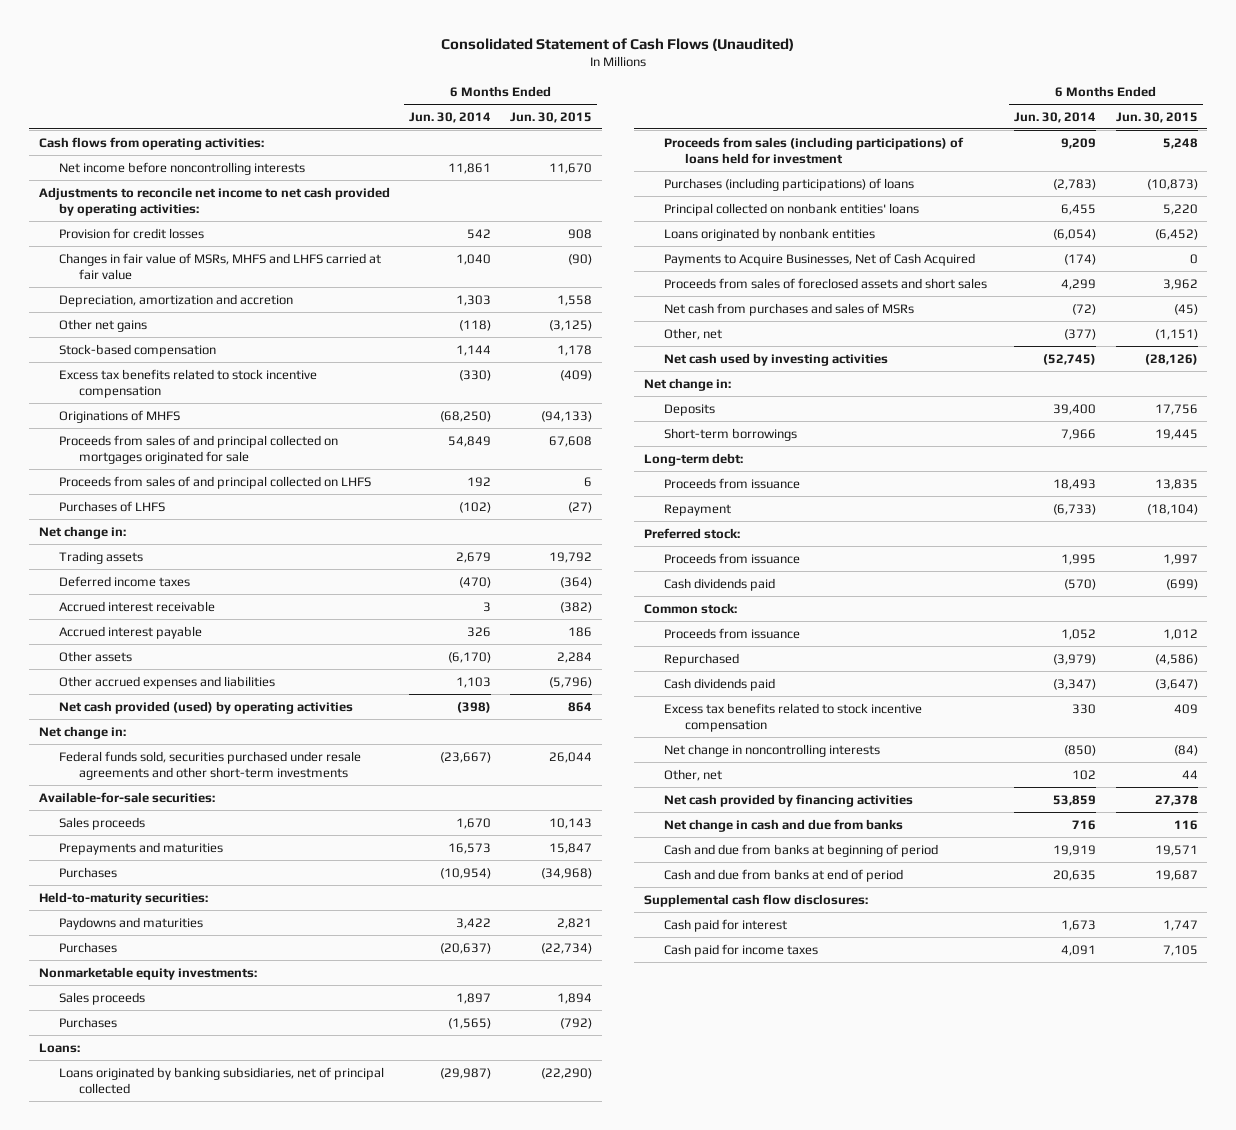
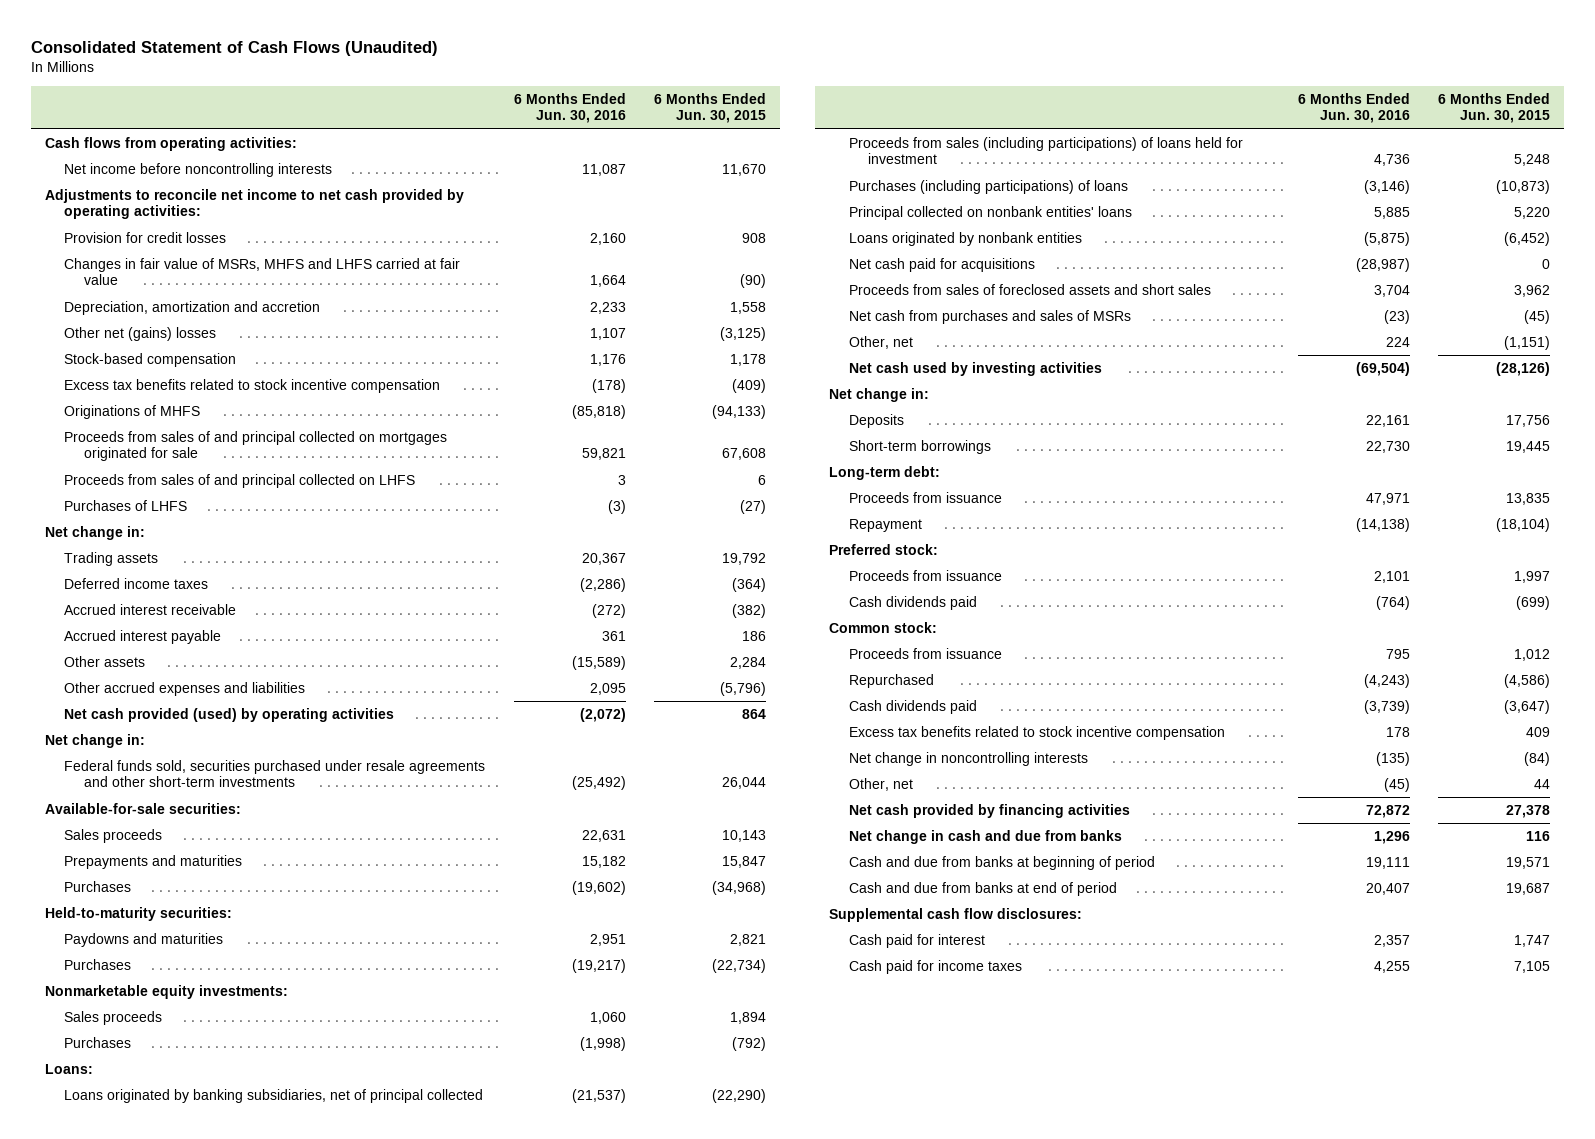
[409,111,492,123] Jun. 30, 2014 -> none
none -> [513,92,626,124] 6 Months Ended Jun. 30, 2016
[59,318,148,332] Other net gains -> [64,326,217,341] Other net (gains) losses
[664,252,976,266] Payments to Acquire Businesses, Net of Cash Acquired -> [848,257,1035,272] Net cash paid for acquisitions

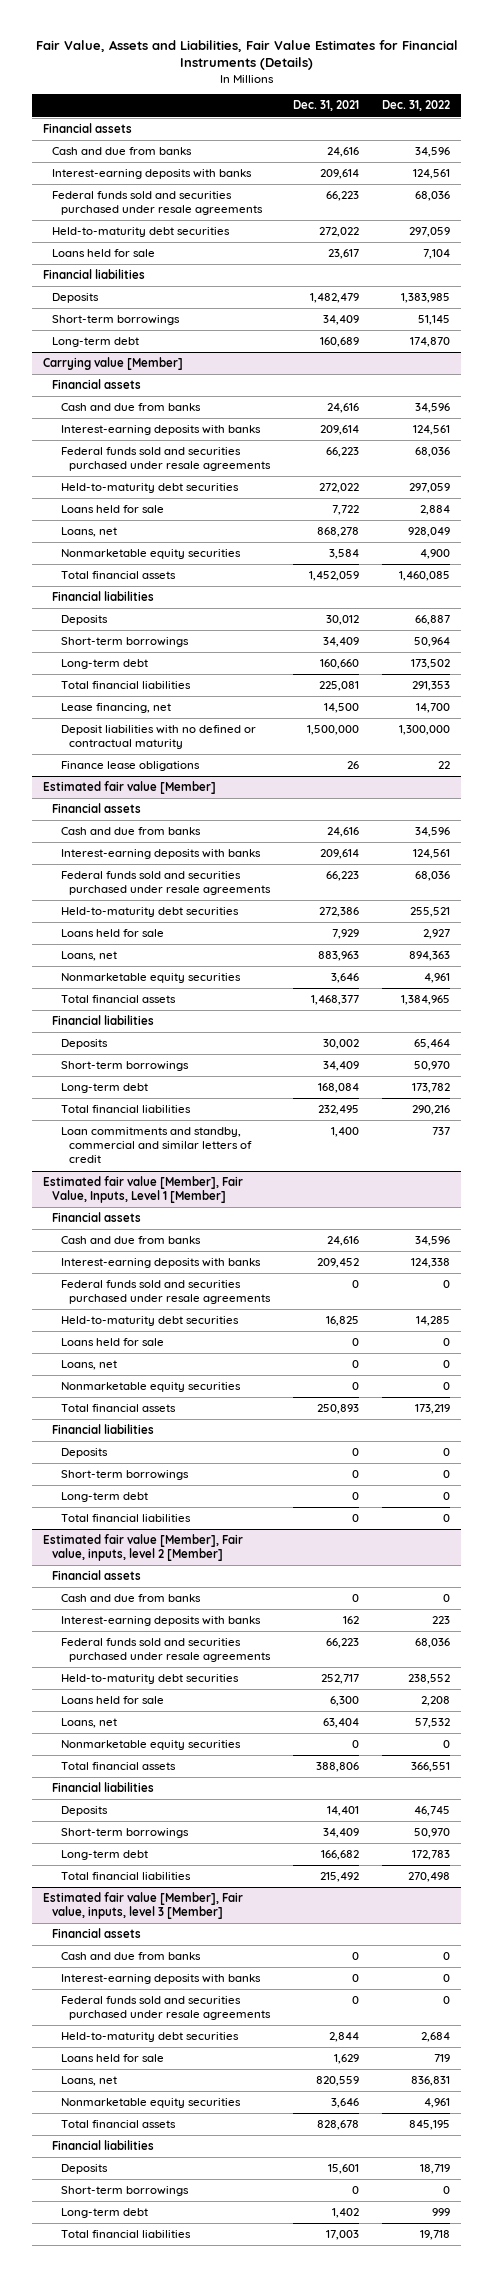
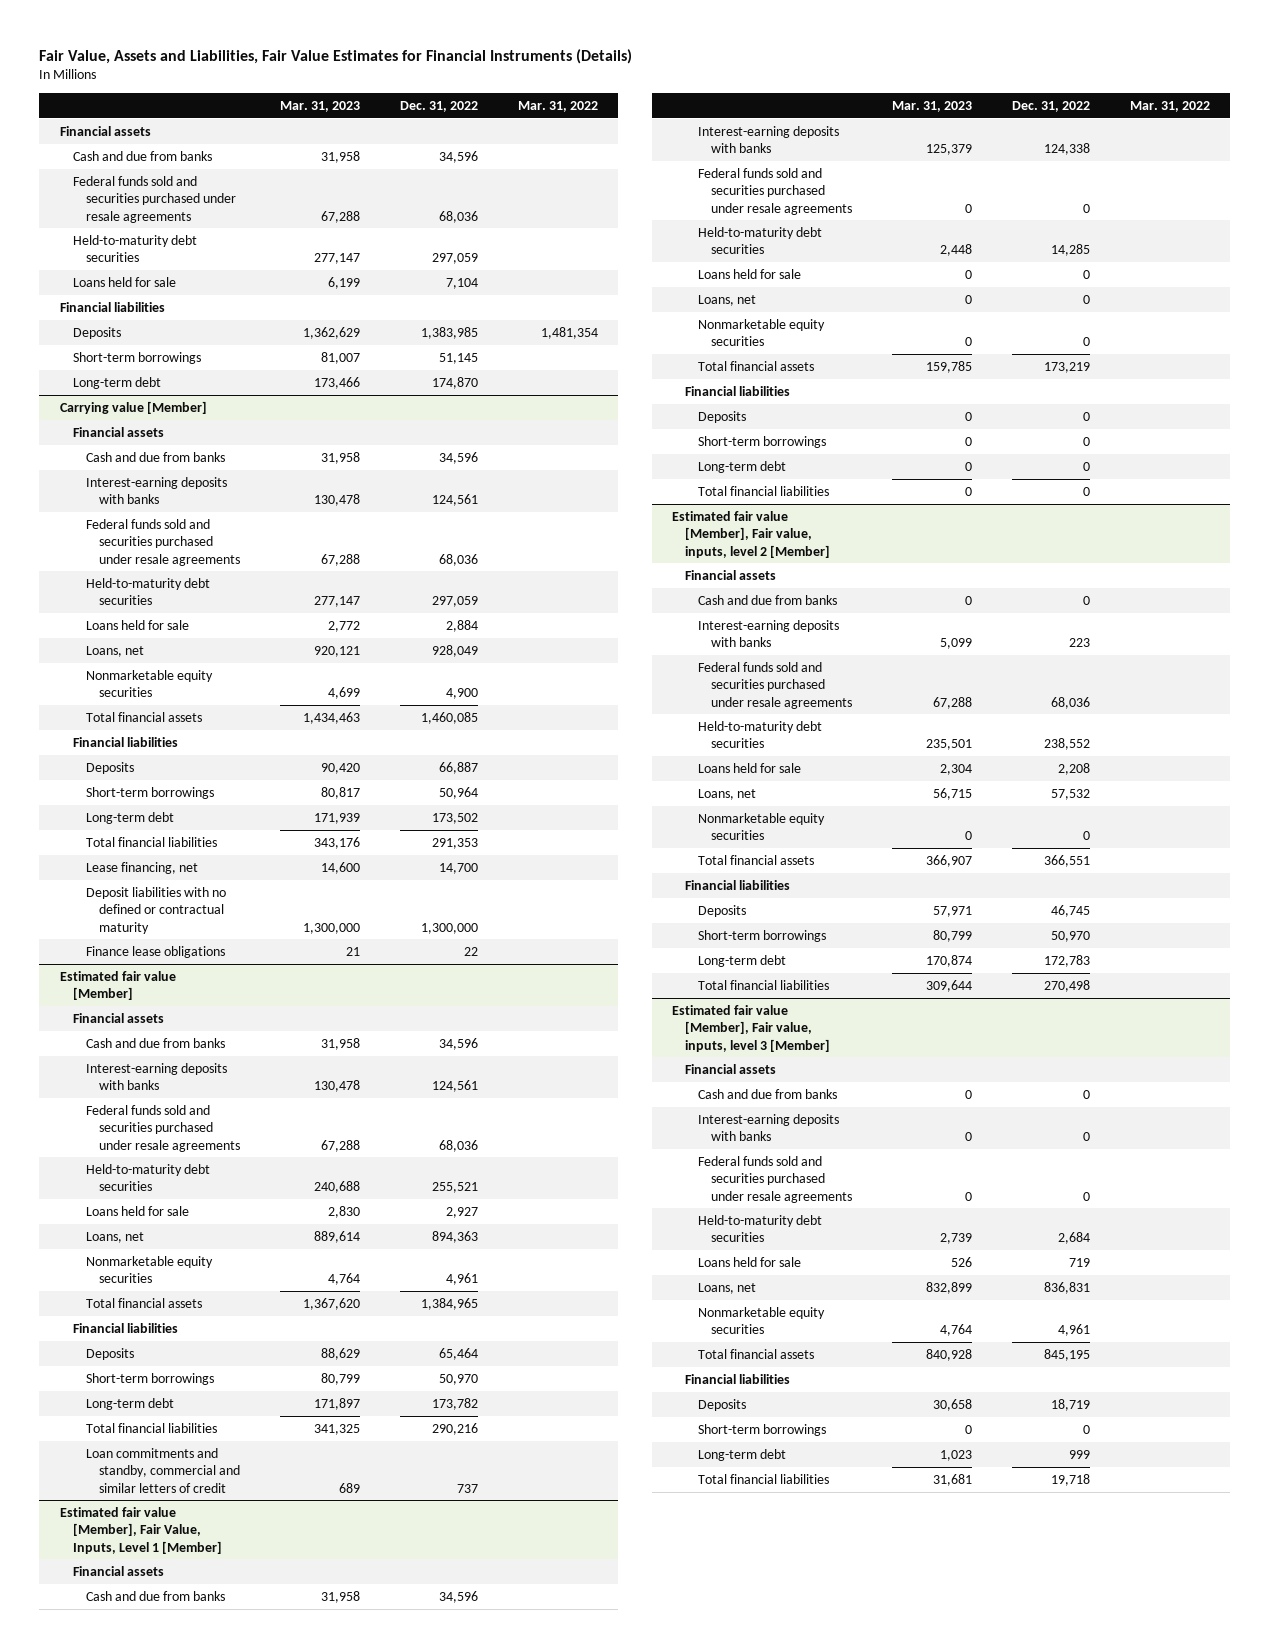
[292,100,359,112] Dec. 31, 2021 -> none
none -> [279,100,360,112] Mar. 31, 2023
none -> [517,100,598,112] Mar. 31, 2022
[52,169,253,180] Interest-earning deposits with banks -> none

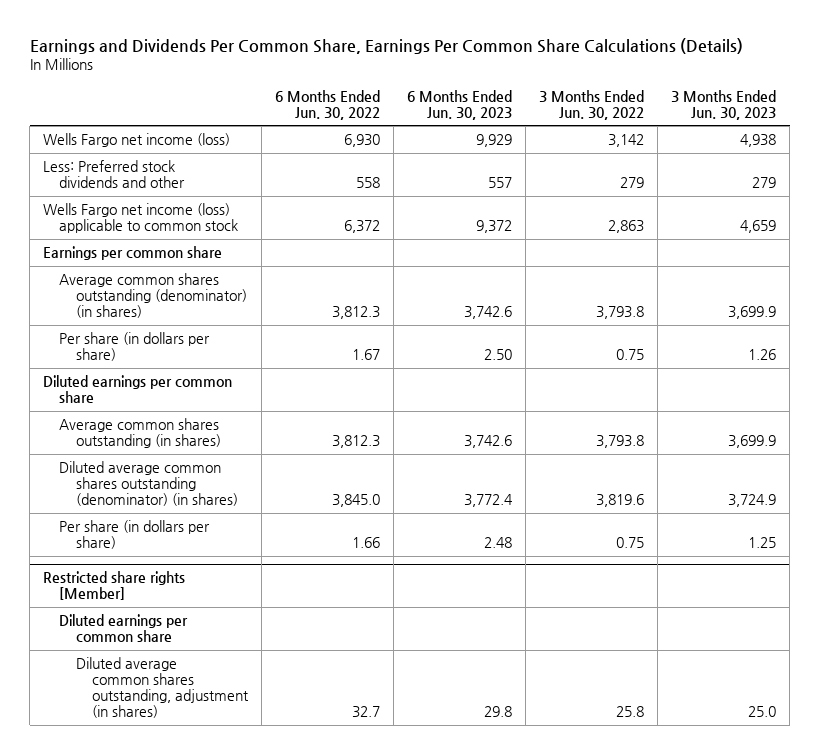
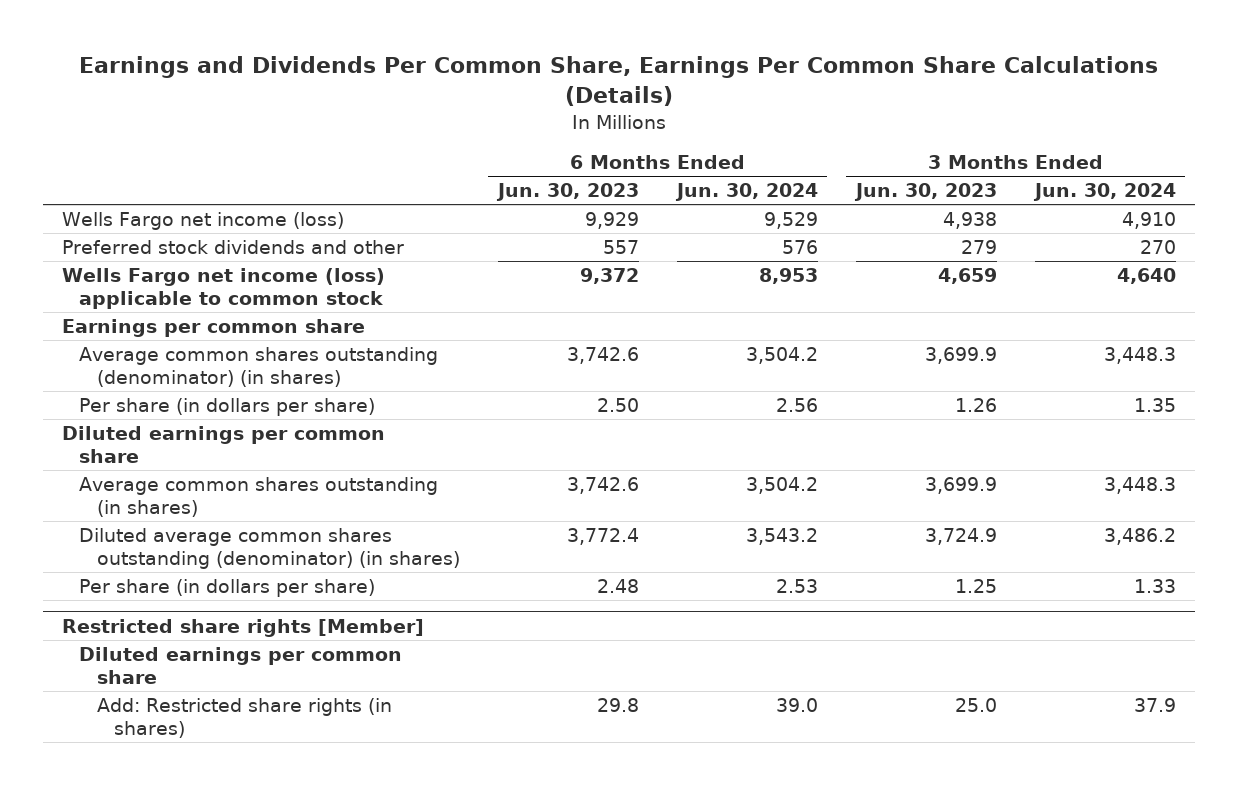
[275,89,381,120] 6 Months Ended Jun. 30, 2022 -> none
[539,89,645,120] 3 Months Ended Jun. 30, 2022 -> none
none -> [674,183,818,202] Jun. 30, 2024
none -> [1032,183,1176,202] Jun. 30, 2024
[43,160,186,189] Less: Preferred stock dividends and other -> [61,240,404,255] Preferred stock dividends and other
[75,657,250,719] Diluted average common shares outstanding, adjustment (in shares) -> [96,698,392,739] Add: Restricted share rights (in shares)

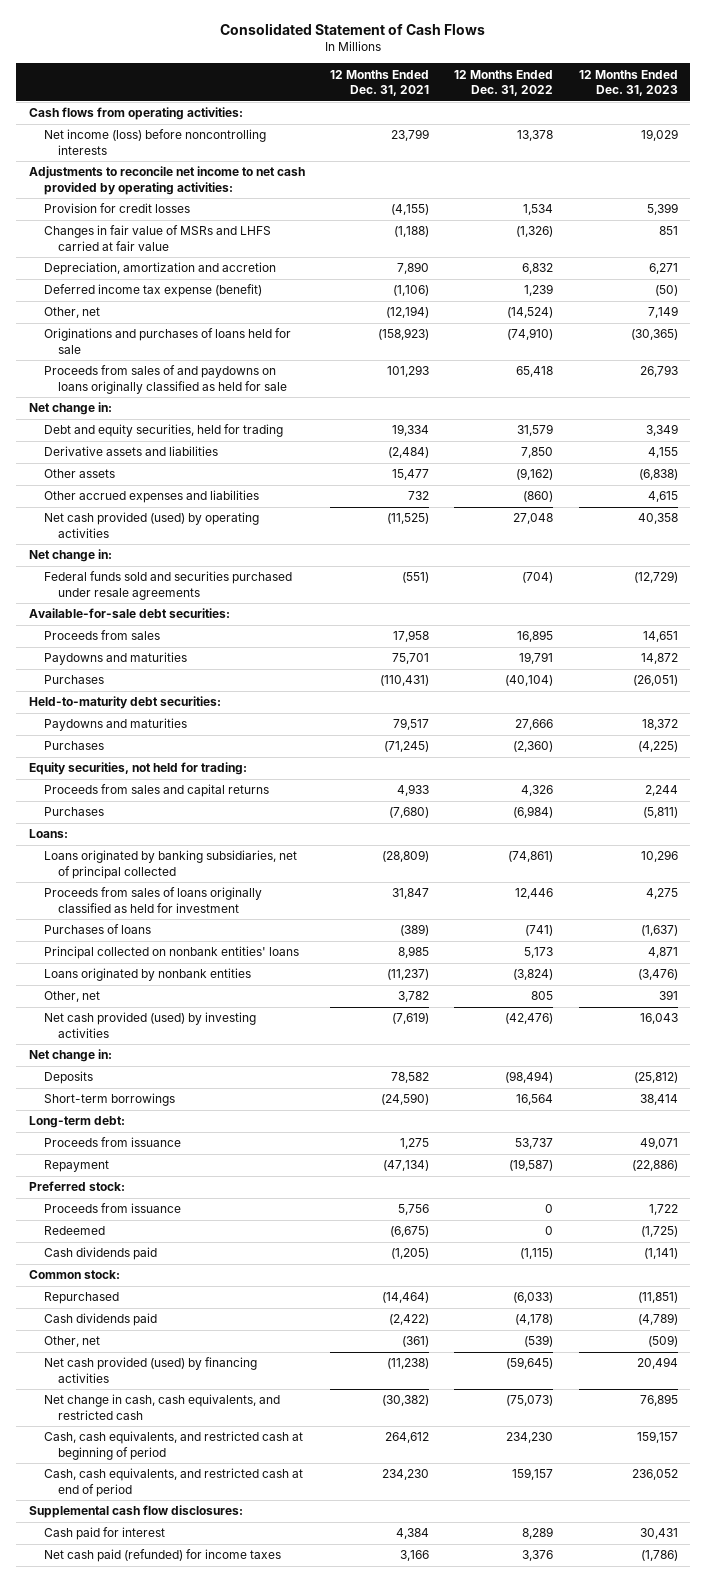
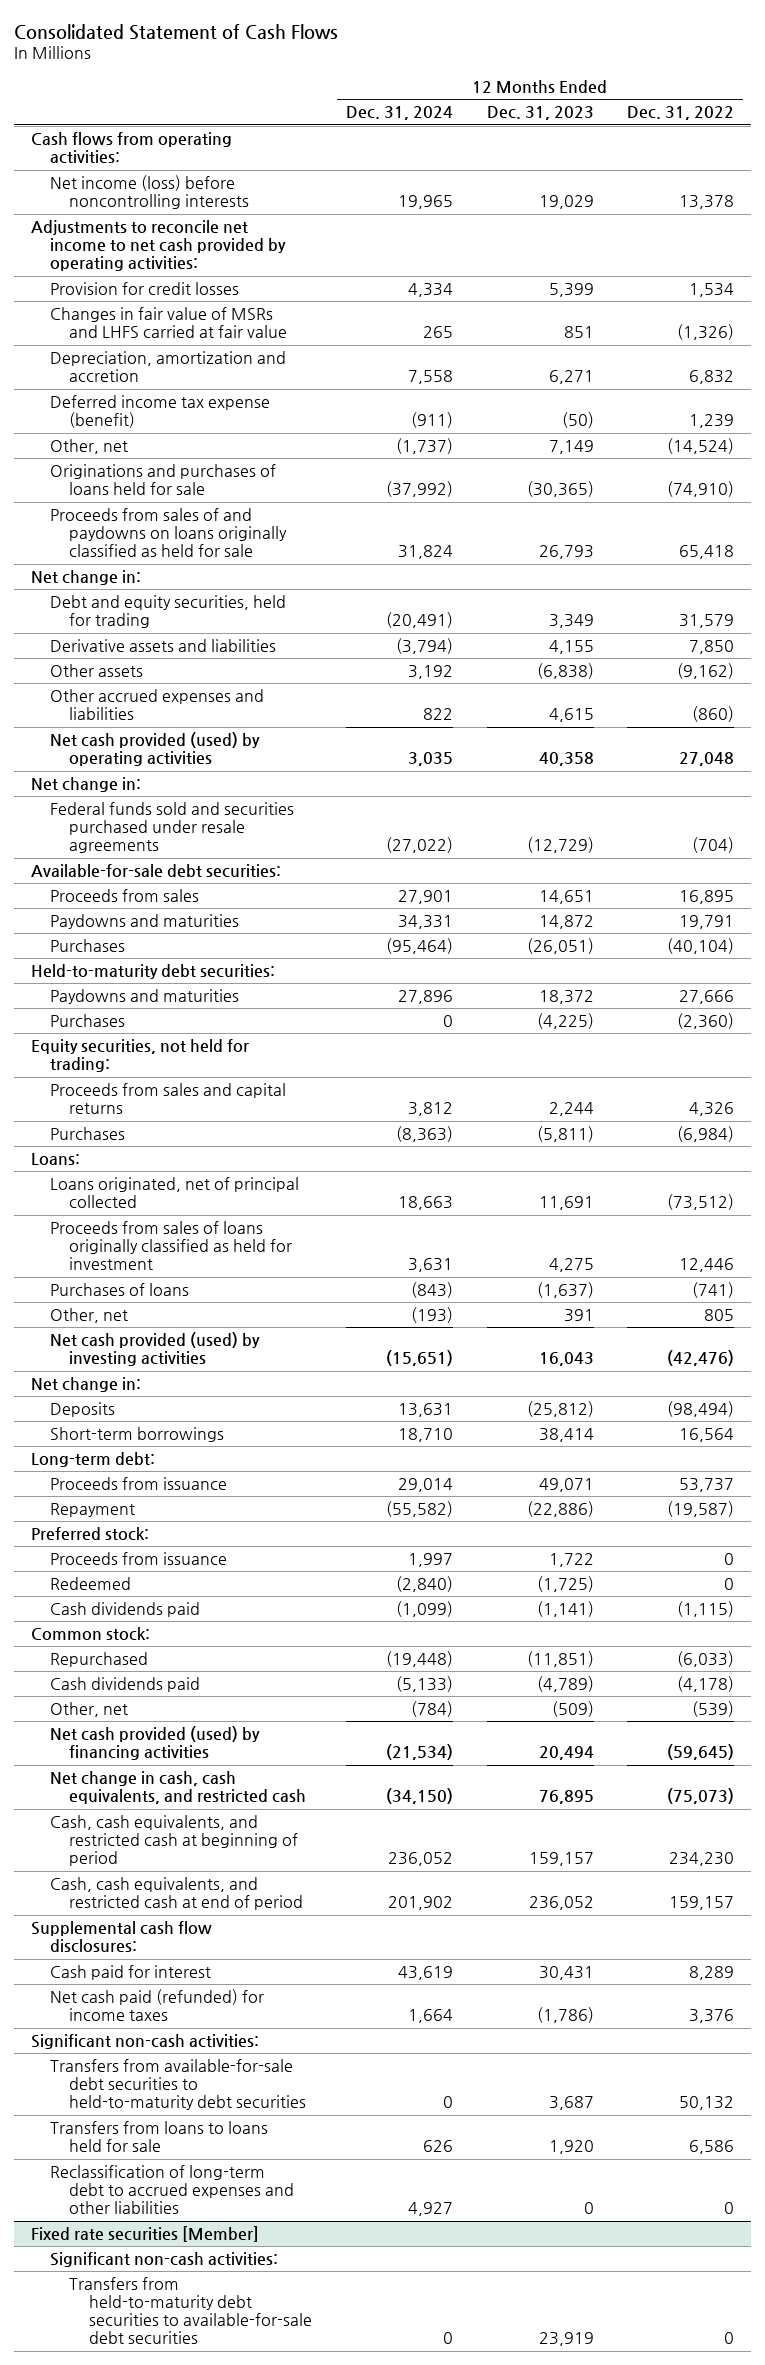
[330,69,430,96] 12 Months Ended Dec. 31, 2021 -> none
none -> [345,106,453,121] Dec. 31, 2024
[43,850,297,879] Loans originated by banking subsidiaries, net of principal collected -> [50,1177,300,1209] Loans originated, net of principal collected
[508,851,554,863] (74,861) -> [667,1194,735,1211] (73,512)
[640,850,678,863] 10,296 -> [538,1196,594,1211] 11,691
[43,946,299,960] Principal collected on nonbank entities' loans -> none
[43,968,251,982] Loans originated by nonbank entities -> none
none -> [30,2034,259,2050] Significant non-cash activities:
none -> [50,2059,307,2111] Transfers from available-for-sale debt securities to held-to-maturity debt securities
none -> [50,2121,269,2153] Transfers from loans to loans held for sale
none -> [50,2165,295,2215] Reclassification of long-term debt to accrued expenses and other liabilities
none -> [30,2226,259,2243] Fixed rate securities [Member]
none -> [50,2252,279,2268] Significant non-cash activities:
none -> [69,2277,312,2345] Transfers from held-to-maturity debt securities to available-for-sale debt securities

